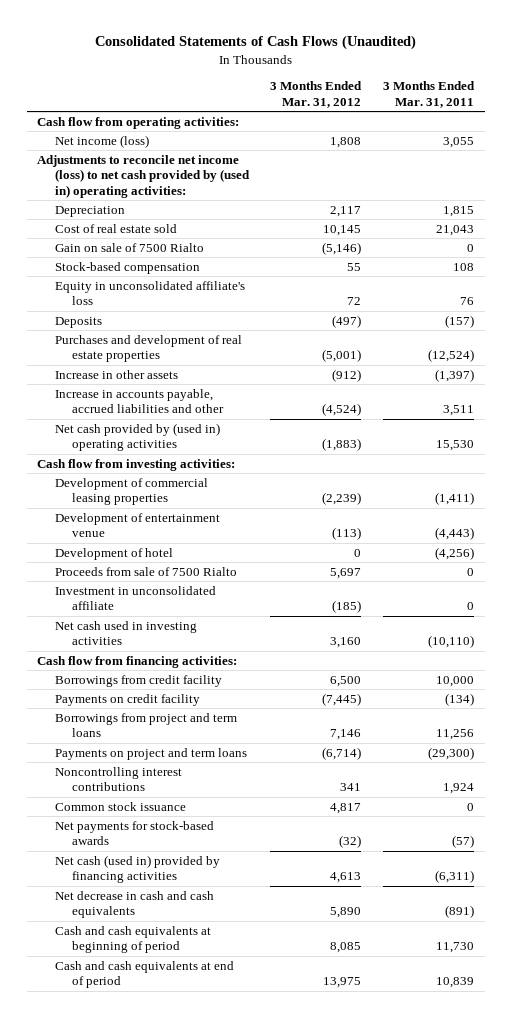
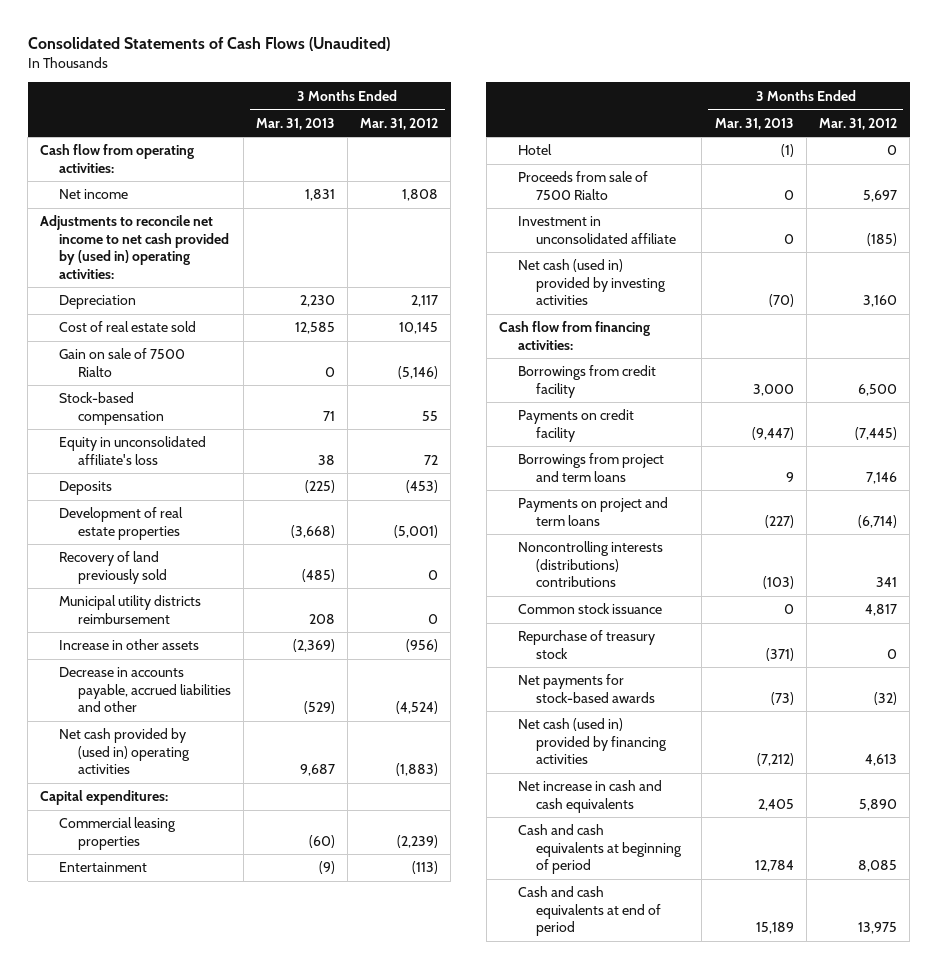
[383,81,476,108] 3 Months Ended Mar. 31, 2011 -> none
none -> [255,117,335,130] Mar. 31, 2013
[54,134,149,148] Net income (loss) -> [58,189,128,200] Net income
[37,154,250,198] Adjustments to reconcile net income (loss) to net cash provided by (used in) operating activities: -> [40,215,229,279] Adjustments to reconcile net income to net cash provided by (used in) operating activities:
[332,314,362,328] (497) -> [406,480,439,494] (453)
[54,334,242,363] Purchases and development of real estate properties -> [58,507,183,540] Development of real estate properties
none -> [58,551,167,584] Recovery of land previously sold
none -> [58,595,201,624] Municipal utility districts reimbursement
[332,368,362,382] (912) -> [406,639,439,653] (956)
[54,388,225,414] Increase in accounts payable, accrued liabilities and other -> [58,667,231,713] Decrease in accounts payable, accrued liabilities and other
[37,458,236,471] Cash flow from investing activities: -> none
none -> [40,790,169,806] Capital expenditures:
[54,477,208,506] Development of commercial leasing properties -> [58,817,176,850] Commercial leasing properties
[54,512,220,538] Development of entertainment venue -> [58,862,147,873] Entertainment
[54,547,173,560] Development of hotel -> [517,144,552,156] Hotel
[54,620,197,646] Net cash used in investing activities -> [517,259,667,306] Net cash (used in) provided by investing activities
[54,766,182,792] Noncontrolling interest contributions -> [517,541,663,588] Noncontrolling interests (distributions) contributions
none -> [517,630,655,659] Repurchase of treasury stock
[54,890,214,919] Net decrease in cash and cash equivalents -> [517,780,662,813] Net increase in cash and cash equivalents

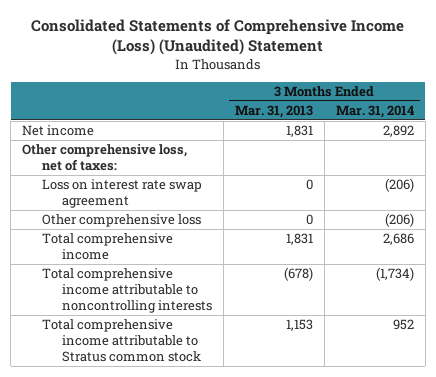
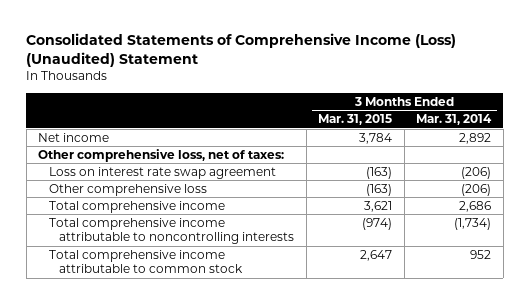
[234,104,313,118] Mar. 31, 2013 -> none
none -> [318,114,393,126] Mar. 31, 2015
[41,319,201,362] Total comprehensive income attributable to Stratus common stock -> [48,249,244,274] Total comprehensive income attributable to common stock

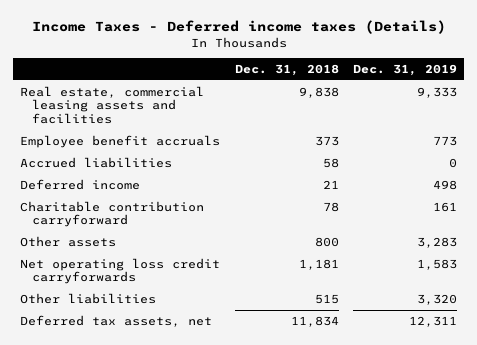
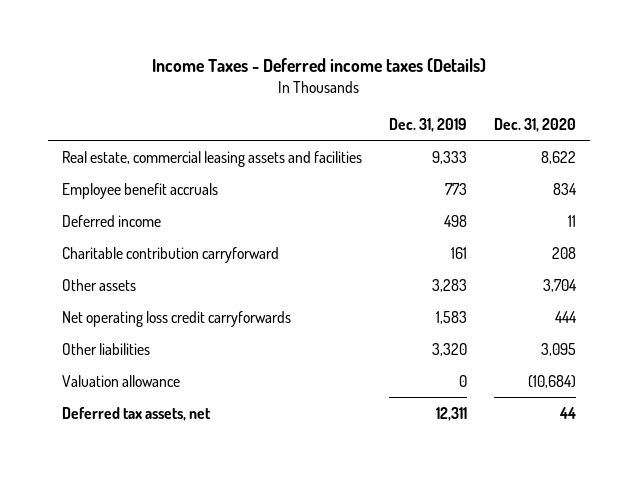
[234,63,339,76] Dec. 31, 2018 -> none
none -> [494,117,577,132] Dec. 31, 2020
[20,156,173,168] Accrued liabilities -> none
none -> [61,374,180,387] Valuation allowance

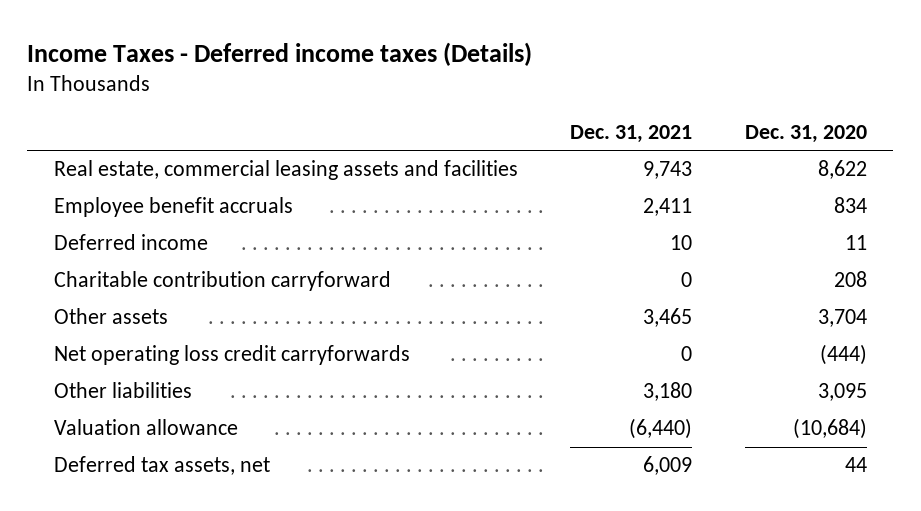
[388,117,467,132] Dec. 31, 2019 -> none
none -> [570,124,693,143] Dec. 31, 2021
[555,310,578,323] 444 -> [819,344,867,366] (444)

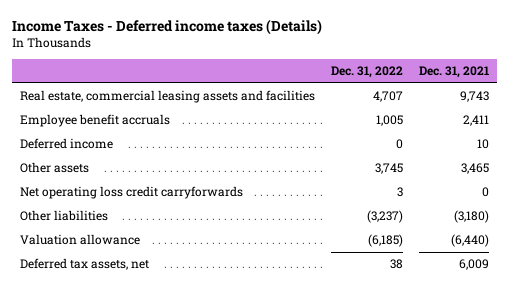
[744,124,867,143] Dec. 31, 2020 -> none
none -> [331,65,404,78] Dec. 31, 2022
[53,271,391,292] Charitable contribution carryforward -> none
[643,382,693,402] 3,180 -> [454,210,490,224] (3,180)

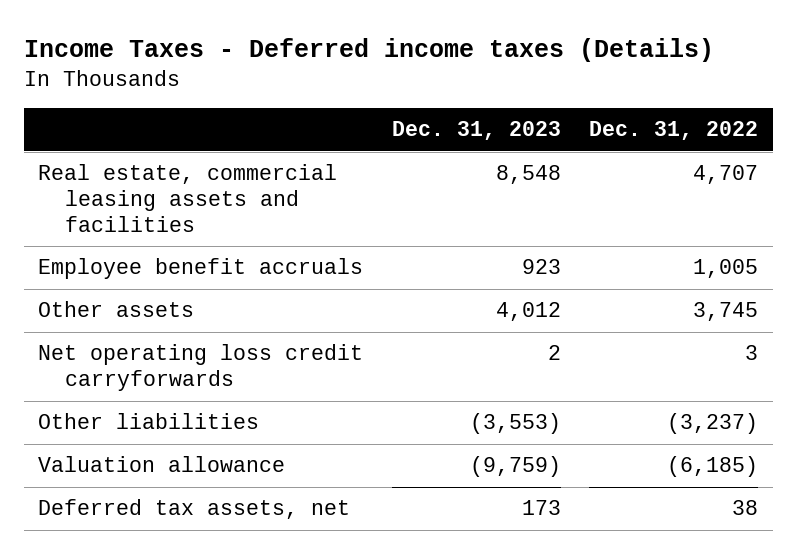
[419,65,490,78] Dec. 31, 2021 -> none
none -> [391,121,561,141] Dec. 31, 2023
[19,138,113,150] Deferred income -> none

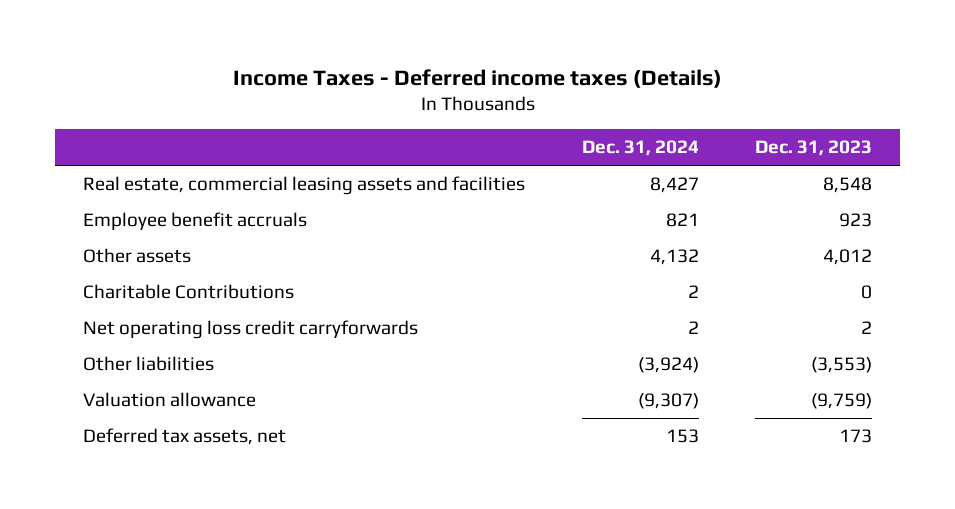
[589,121,759,141] Dec. 31, 2022 -> none
none -> [581,140,699,157] Dec. 31, 2024
none -> [83,284,295,300] Charitable Contributions

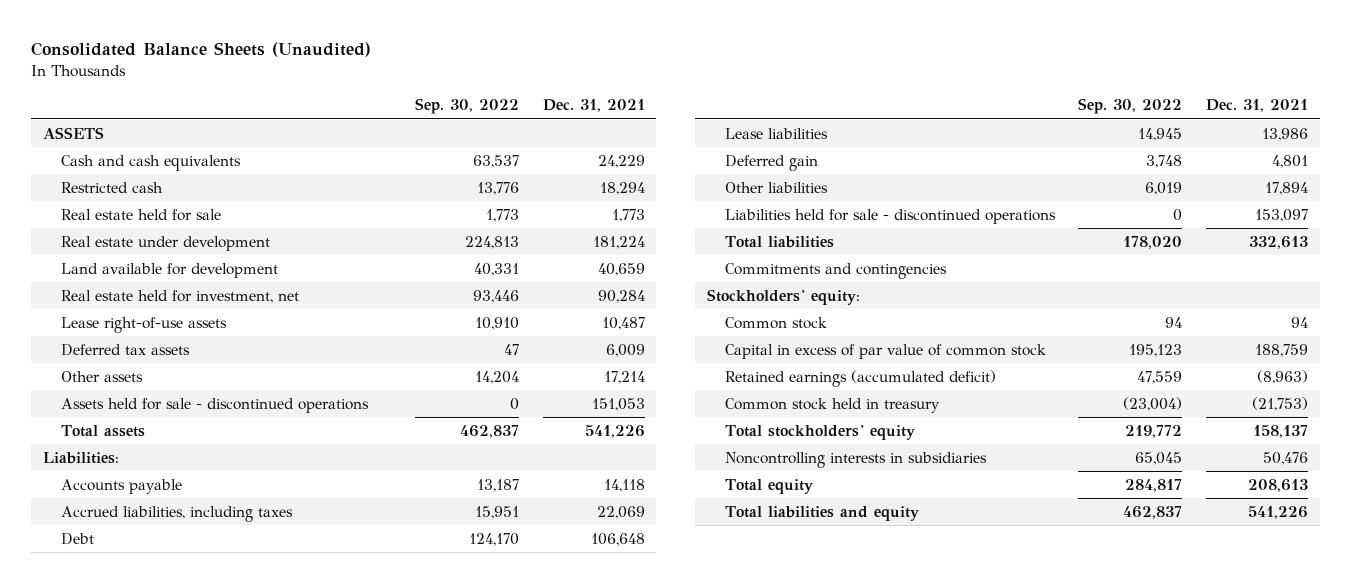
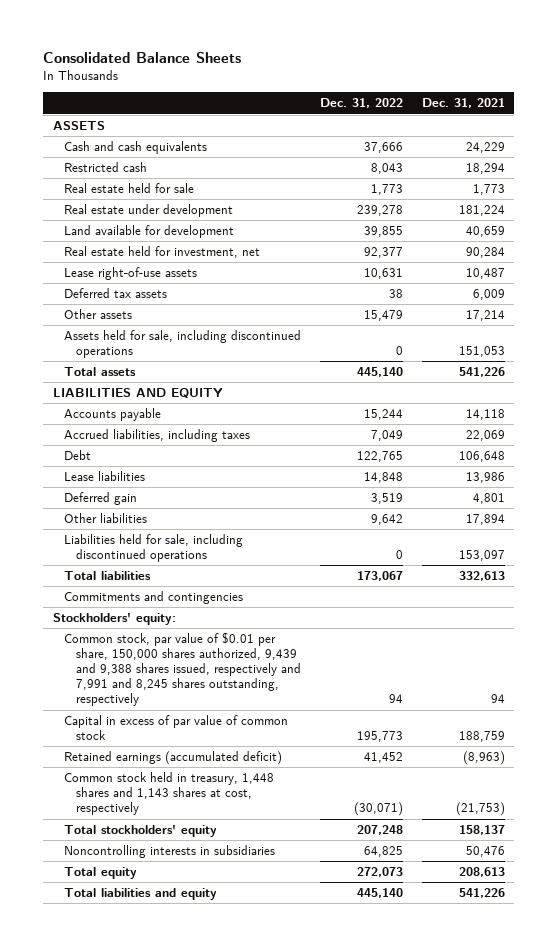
[31,42,372,58] Consolidated Balance Sheets (Unaudited) -> [43,51,242,63] Consolidated Balance Sheets
[414,98,519,115] Sep. 30, 2022 -> none
none -> [320,98,404,109] Dec. 31, 2022
[61,397,370,413] Assets held for sale - discontinued operations -> [64,330,302,359] Assets held for sale, including discontinued operations
[43,451,120,464] Liabilities: -> none
none -> [52,388,223,400] LIABILITIES AND EQUITY
[724,208,1056,224] Liabilities held for sale - discontinued operations -> [64,534,244,563] Liabilities held for sale, including discontinued operations
[724,316,827,329] Common stock -> [64,632,302,707] Common stock, par value of $0.01 per share, 150,000 shares authorized, 9,439 and 9,388 shares issued, respectively and 7,991 and 8,245 shares outstanding, respectively
[724,397,940,413] Common stock held in treasury -> [64,772,275,816] Common stock held in treasury, 1,448 shares and 1,143 shares at cost, respectively

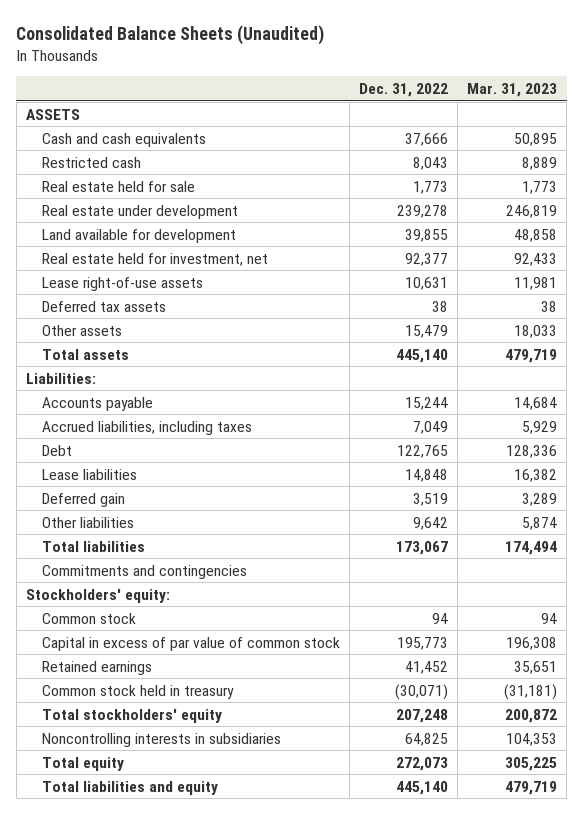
[43,51,242,63] Consolidated Balance Sheets -> [16,25,325,46] Consolidated Balance Sheets (Unaudited)
[421,98,505,109] Dec. 31, 2021 -> none
none -> [467,82,558,97] Mar. 31, 2023
[64,330,302,359] Assets held for sale, including discontinued operations -> none
[52,388,223,400] LIABILITIES AND EQUITY -> none
none -> [25,372,96,384] Liabilities:
[64,534,244,563] Liabilities held for sale, including discontinued operations -> none
[64,632,302,707] Common stock, par value of $0.01 per share, 150,000 shares authorized, 9,439 and 9,388 shares issued, respectively and 7,991 and 8,245 shares outstanding, respectively -> [42,612,137,624] Common stock
[64,751,283,766] Retained earnings (accumulated deficit) -> [42,660,153,675] Retained earnings
[64,772,275,816] Common stock held in treasury, 1,448 shares and 1,143 shares at cost, respectively -> [42,684,235,699] Common stock held in treasury

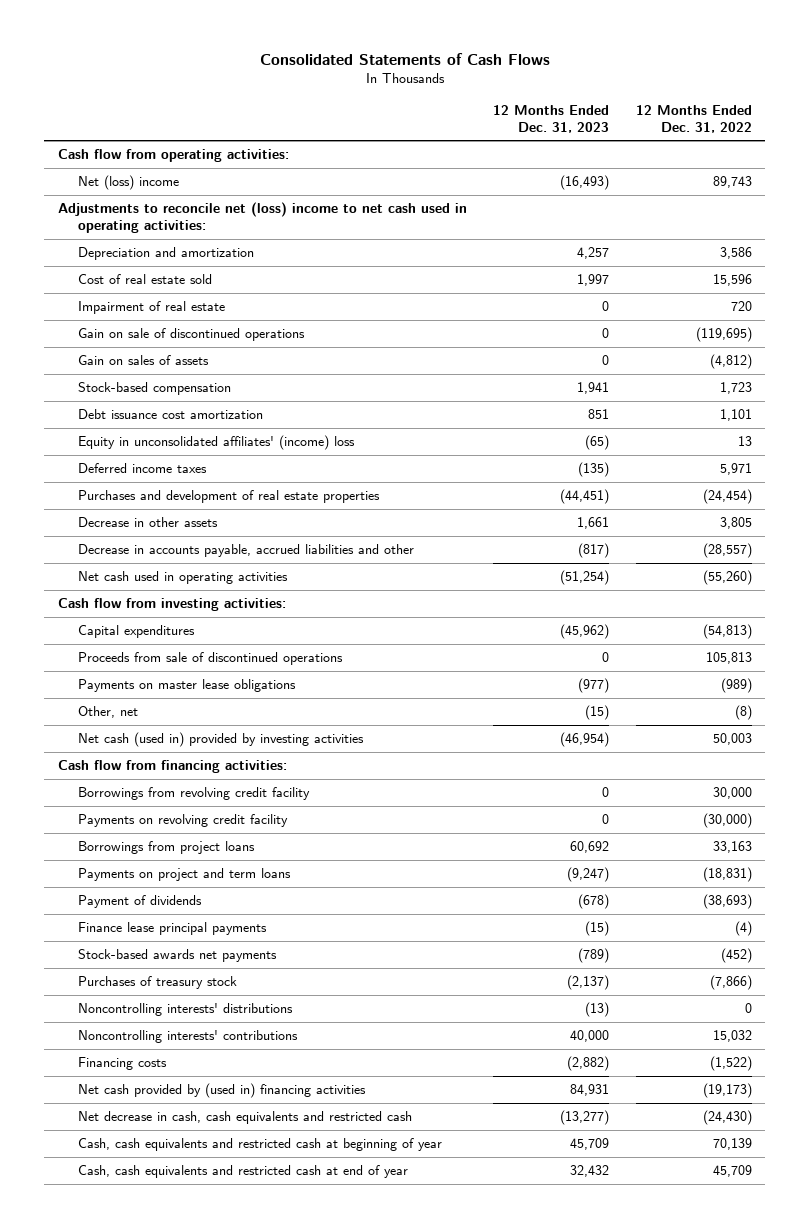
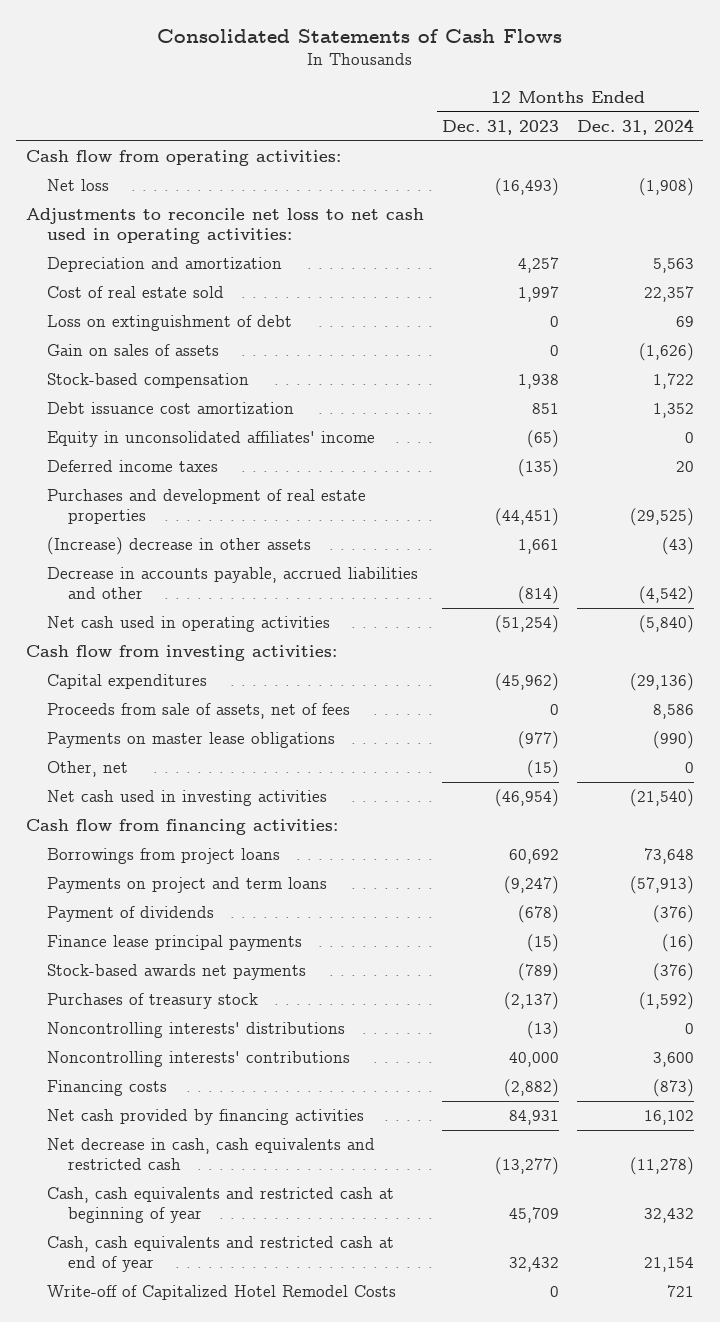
[635,104,752,133] 12 Months Ended Dec. 31, 2022 -> none
none -> [577,119,695,136] Dec. 31, 2024
[77,175,179,191] Net (loss) income -> [46,179,109,192] Net loss
[57,202,467,234] Adjustments to reconcile net (loss) income to net cash used in operating activities: -> [25,208,424,244] Adjustments to reconcile net loss to net cash used in operating activities:
[77,301,225,315] Impairment of real estate -> none
[77,328,305,342] Gain on sale of discontinued operations -> none
none -> [46,315,292,332] Loss on extinguishment of debt
[577,382,610,395] 1,941 -> [517,374,559,390] 1,938
[77,435,355,451] Equity in unconsolidated affiliates' (income) loss -> [46,431,375,448] Equity in unconsolidated affiliates' income
[77,517,218,528] Decrease in other assets -> [46,537,311,556] (Increase) decrease in other assets
[578,543,610,559] (817) -> [517,585,559,604] (814)
[77,652,343,666] Proceeds from sale of discontinued operations -> [46,703,350,720] Proceeds from sale of assets, net of fees
[77,732,364,748] Net cash (used in) provided by investing activities -> [46,790,327,807] Net cash used in investing activities
[77,787,310,801] Borrowings from revolving credit facility -> none
[77,814,288,828] Payments on revolving credit facility -> none
[77,1083,366,1099] Net cash provided by (used in) financing activities -> [46,1109,364,1126] Net cash provided by financing activities
none -> [46,1285,396,1301] Write-off of Capitalized Hotel Remodel Costs

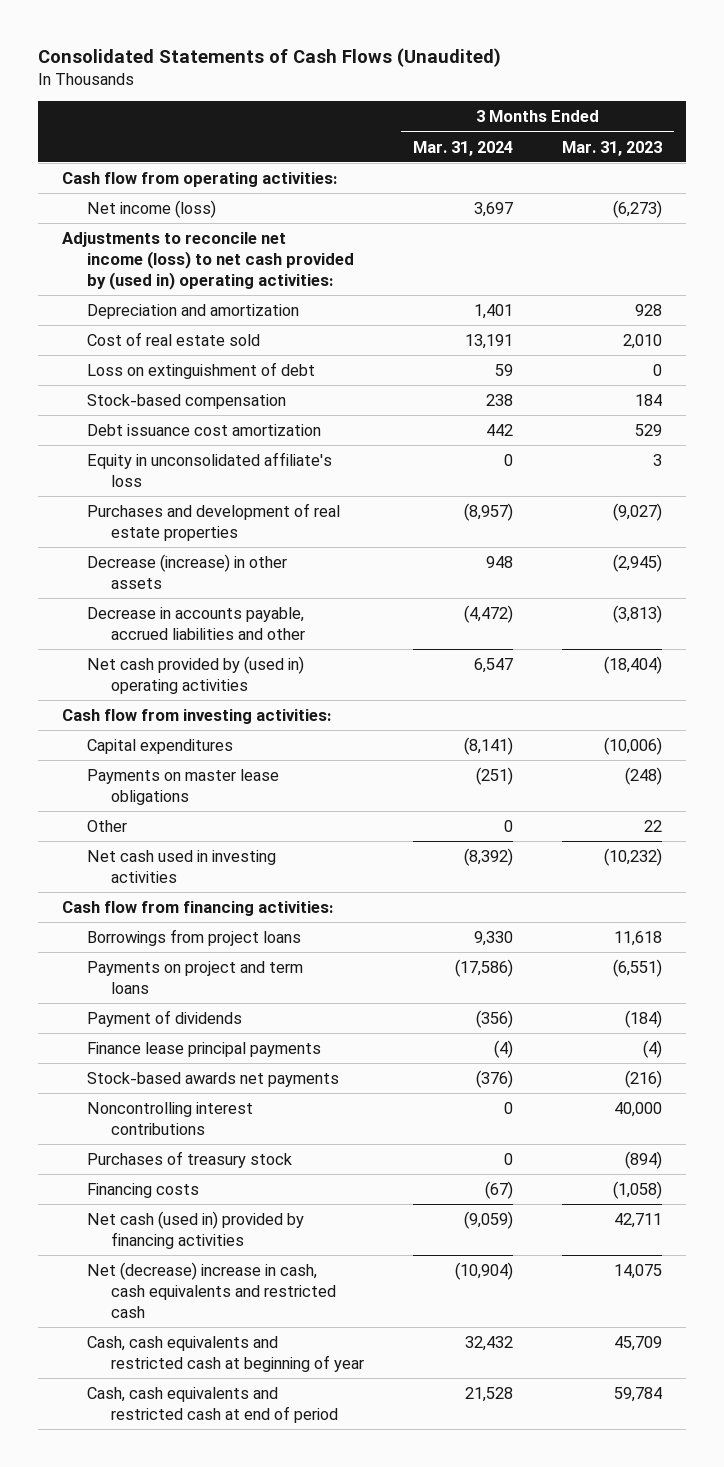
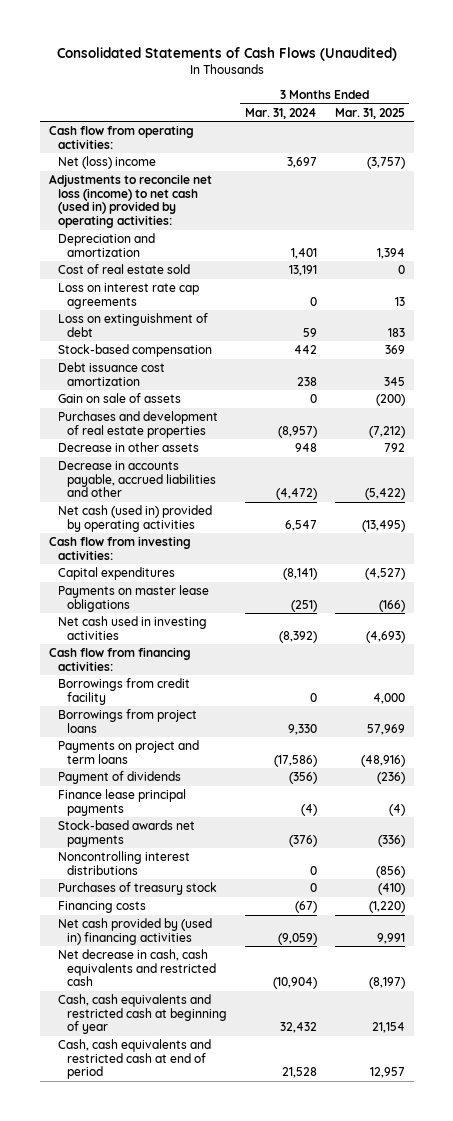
[561,140,662,156] Mar. 31, 2023 -> none
none -> [334,107,405,119] Mar. 31, 2025
[86,199,216,218] Net income (loss) -> [57,156,156,170] Net (loss) income
[62,231,354,290] Adjustments to reconcile net income (loss) to net cash provided by (used in) operating activities: -> [48,174,212,229] Adjustments to reconcile net loss (income) to net cash (used in) provided by operating activities:
none -> [57,283,199,309] Loss on interest rate cap agreements
[86,451,332,487] Equity in unconsolidated affiliate's loss -> none
[486,393,514,406] 238 -> [293,345,317,355] 442
[486,423,514,436] 442 -> [296,376,317,386] 238
none -> [57,393,181,404] Gain on sale of assets
[86,553,287,589] Decrease (increase) in other assets -> [57,442,199,453] Decrease in other assets
[86,655,304,694] Net cash provided by (used in) operating activities -> [57,505,212,532] Net cash (used in) provided by operating activities
[86,819,127,832] Other -> none
none -> [57,678,190,705] Borrowings from credit facility
[86,1101,253,1135] Noncontrolling interest contributions -> [57,851,190,875] Noncontrolling interest distributions
[86,1210,304,1249] Net cash (used in) provided by financing activities -> [57,918,212,945] Net cash provided by (used in) financing activities
[86,1261,337,1318] Net (decrease) increase in cash, cash equivalents and restricted cash -> [57,949,216,987] Net decrease in cash, cash equivalents and restricted cash

